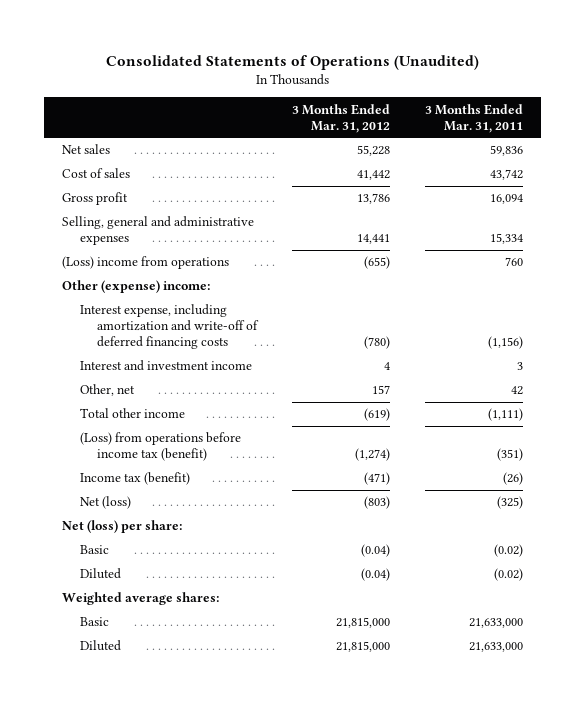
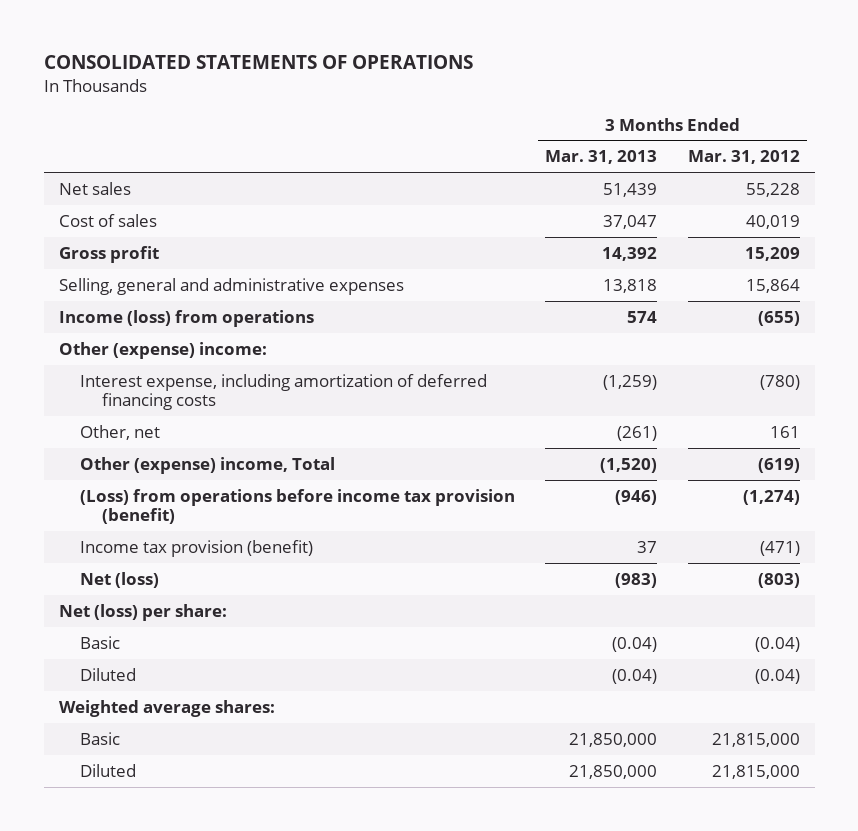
[105,54,479,70] Consolidated Statements of Operations (Unaudited) -> [43,55,473,70] CONSOLIDATED STATEMENTS OF OPERATIONS
[425,103,524,133] 3 Months Ended Mar. 31, 2011 -> none
none -> [545,150,658,165] Mar. 31, 2013
[357,170,391,181] 41,442 -> [745,214,800,229] 40,019
[357,193,391,205] 13,786 -> [744,246,800,261] 15,209
[357,234,391,245] 14,441 -> [745,278,800,293] 15,864
[61,256,229,270] (Loss) income from operations -> [58,309,314,327] Income (loss) from operations
[79,360,252,372] Interest and investment income -> none
[79,304,260,350] Interest expense, including amortization and write-off of deferred financing costs -> [80,373,488,411] Interest expense, including amortization of deferred financing costs
[372,385,391,395] 157 -> [769,425,800,438] 161
[79,408,185,419] Total other income -> [80,456,336,474] Other (expense) income, Total
[79,432,241,462] (Loss) from operations before income tax (benefit) -> [80,488,516,525] (Loss) from operations before income tax provision (benefit)
[79,472,190,486] Income tax (benefit) -> [80,539,314,557] Income tax provision (benefit)

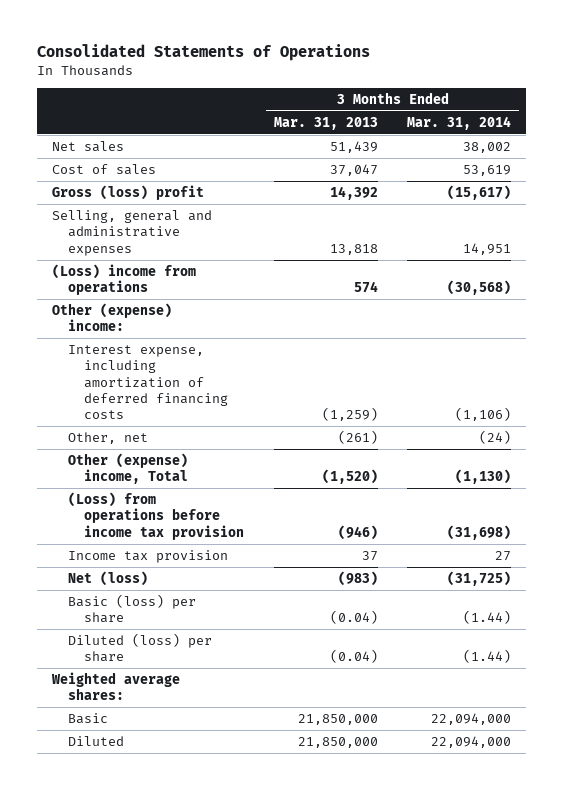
[43,55,473,70] CONSOLIDATED STATEMENTS OF OPERATIONS -> [37,44,371,62] Consolidated Statements of Operations
[687,150,800,165] Mar. 31, 2012 -> none
none -> [407,115,512,130] Mar. 31, 2014
[58,245,159,263] Gross profit -> [52,184,205,200] Gross (loss) profit
[58,309,314,327] Income (loss) from operations -> [52,263,197,296] (Loss) income from operations
[80,488,516,525] (Loss) from operations before income tax provision (benefit) -> [68,491,244,540] (Loss) from operations before income tax provision
[80,539,314,557] Income tax provision (benefit) -> [68,549,229,563] Income tax provision
[58,603,227,621] Net (loss) per share: -> none
[80,635,121,649] Basic -> [68,593,197,624] Basic (loss) per share
[80,667,137,681] Diluted -> [68,632,213,663] Diluted (loss) per share

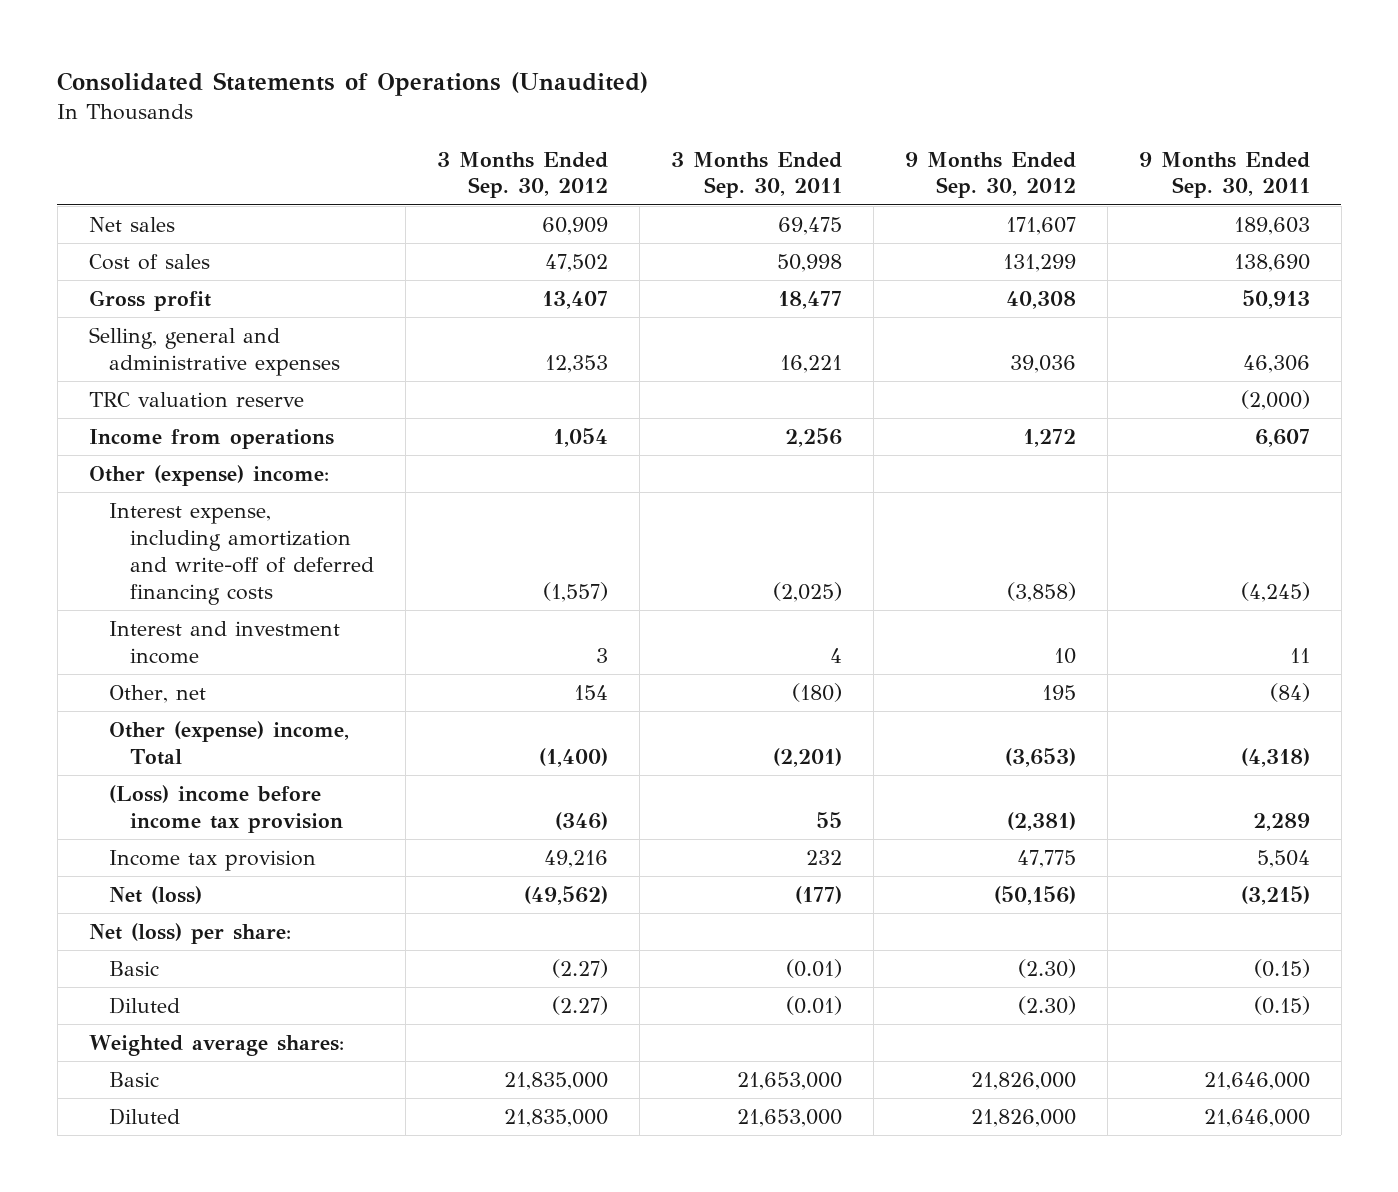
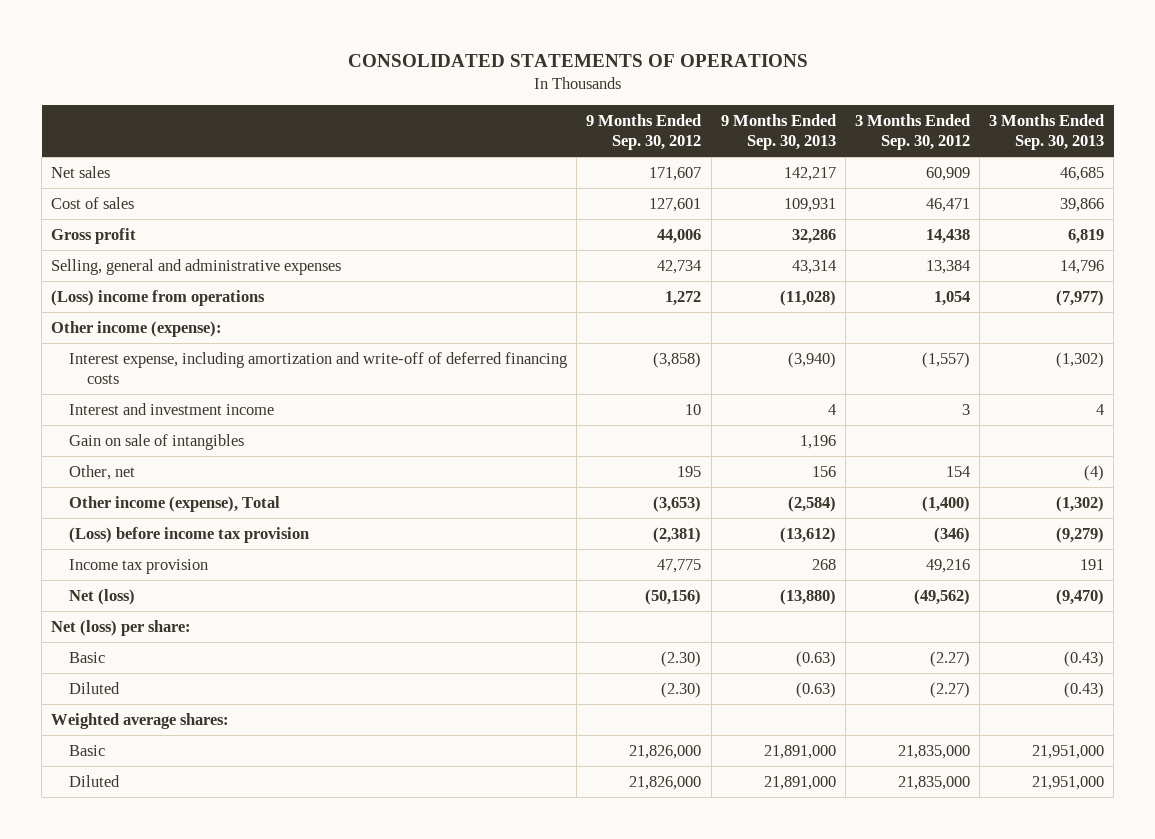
[57,72,649,97] Consolidated Statements of Operations (Unaudited) -> [347,53,808,67] CONSOLIDATED STATEMENTS OF OPERATIONS
[670,151,842,199] 3 Months Ended Sep. 30, 2011 -> none
[1138,151,1310,199] 9 Months Ended Sep. 30, 2011 -> none
none -> [720,113,836,151] 9 Months Ended Sep. 30, 2013
none -> [988,113,1104,151] 3 Months Ended Sep. 30, 2013
[88,392,304,409] TRC valuation reserve -> none
[545,254,609,273] 47,502 -> [925,197,970,212] 46,471
[1002,254,1076,273] 131,299 -> [649,197,702,212] 127,601
[542,291,609,310] 13,407 -> [925,228,970,244] 14,438
[1005,291,1076,310] 40,308 -> [657,228,702,244] 44,006
[545,354,609,373] 12,353 -> [925,259,970,274] 13,384
[1009,354,1076,373] 39,036 -> [657,259,702,274] 42,734
[88,429,334,450] Income from operations -> [51,289,266,306] (Loss) income from operations
[88,465,329,487] Other (expense) income: -> [51,320,223,337] Other income (expense):
none -> [69,433,245,450] Gain on sale of intangibles
[109,721,350,765] Other (expense) income, Total -> [69,495,281,512] Other income (expense), Total
[109,785,344,833] (Loss) income before income tax provision -> [69,526,310,543] (Loss) before income tax provision

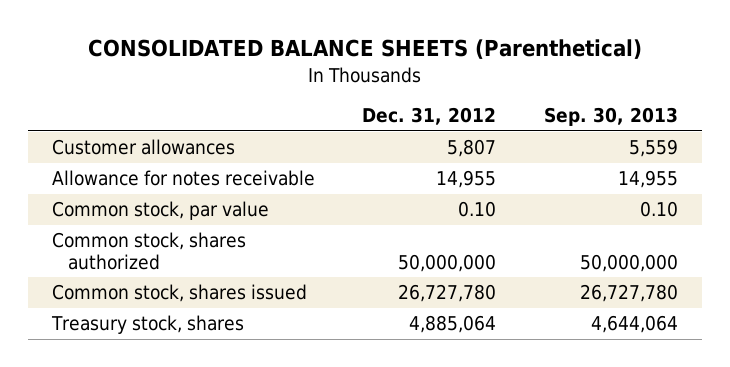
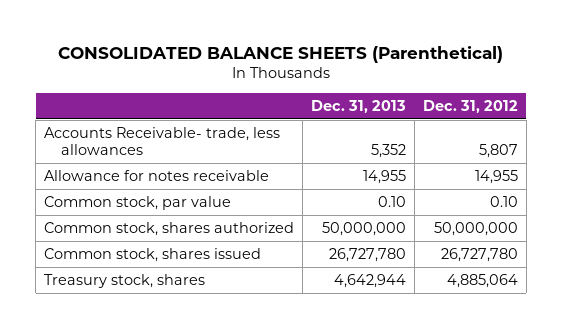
[544,107,679,127] Sep. 30, 2013 -> none
none -> [311,100,407,114] Dec. 31, 2013
[51,139,235,156] Customer allowances -> [44,127,281,156] Accounts Receivable- trade, less allowances

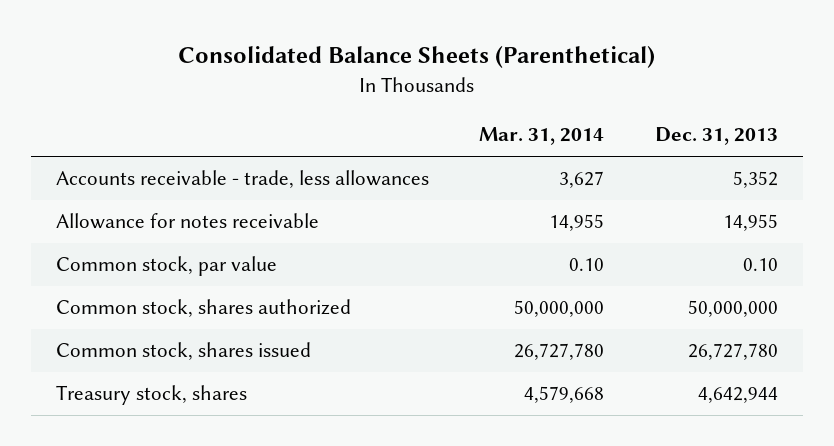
[58,45,504,63] CONSOLIDATED BALANCE SHEETS (Parenthetical) -> [177,46,655,69] Consolidated Balance Sheets (Parenthetical)
[423,100,519,114] Dec. 31, 2012 -> none
none -> [479,127,605,146] Mar. 31, 2014
[44,127,281,156] Accounts Receivable- trade, less allowances -> [55,170,429,189] Accounts receivable - trade, less allowances

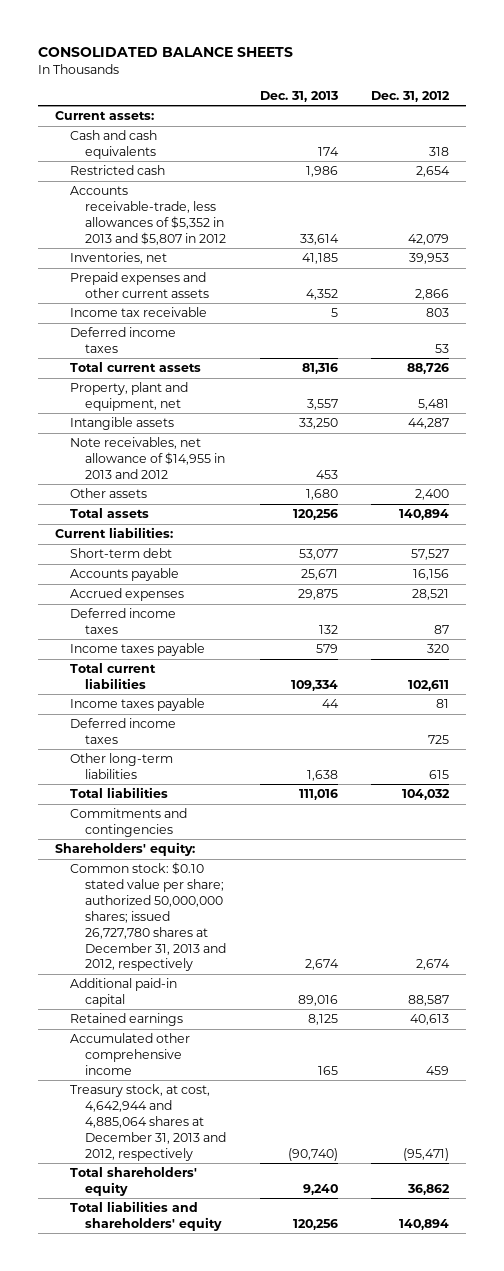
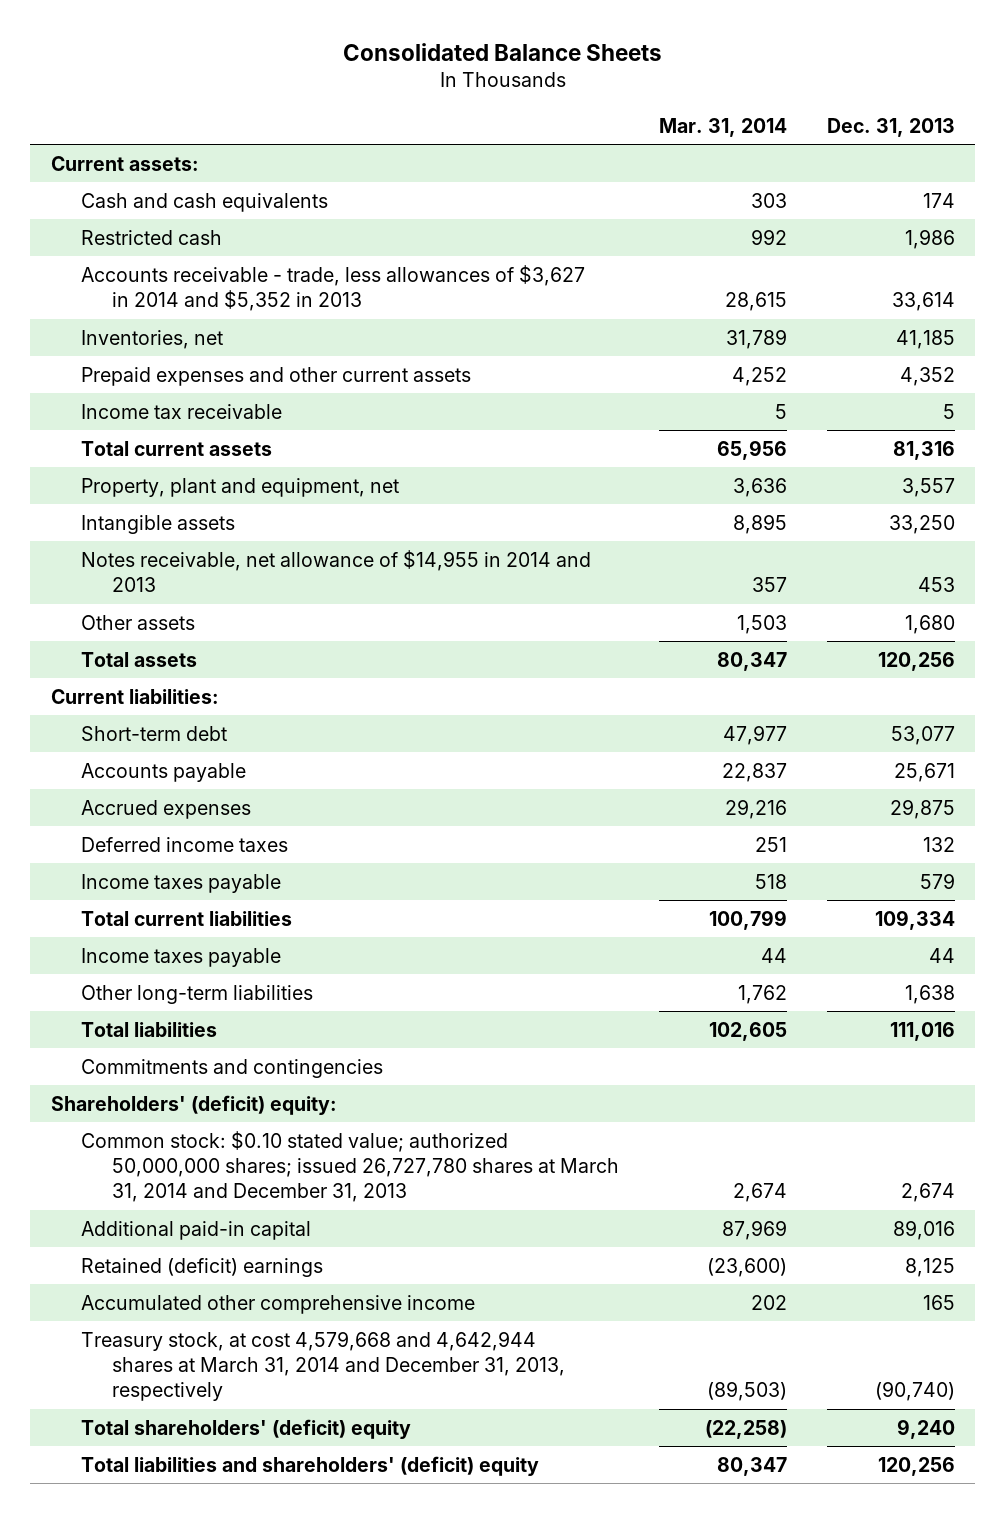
[37,46,293,57] CONSOLIDATED BALANCE SHEETS -> [342,42,662,61] Consolidated Balance Sheets
[371,91,451,103] Dec. 31, 2012 -> none
none -> [659,117,788,137] Mar. 31, 2014
[69,186,227,245] Accounts receivable-trade, less allowances of $5,352 in 2013 and $5,807 in 2012 -> [81,264,586,311] Accounts receivable - trade, less allowances of $3,627 in 2014 and $5,352 in 2013
[69,327,176,353] Deferred income taxes -> none
[69,437,226,479] Note receivables, net allowance of $14,955 in 2013 and 2012 -> [81,549,592,592] Notes receivable, net allowance of $14,955 in 2014 and 2013
[69,718,176,744] Deferred income taxes -> none
[54,842,195,857] Shareholders' equity: -> [50,1094,337,1115] Shareholders' (deficit) equity:
[69,862,227,972] Common stock: $0.10 stated value per share; authorized 50,000,000 shares; issued 26,727,780 shares at December 31, 2013 and 2012, respectively -> [81,1130,619,1203] Common stock: $0.10 stated value; authorized 50,000,000 shares; issued 26,727,780 shares at March 31, 2014 and December 31, 2013
[69,1013,183,1027] Retained earnings -> [81,1257,324,1277] Retained (deficit) earnings
[69,1084,227,1161] Treasury stock, at cost, 4,642,944 and 4,885,064 shares at December 31, 2013 and 2012, respectively -> [81,1330,565,1402] Treasury stock, at cost 4,579,668 and 4,642,944 shares at March 31, 2014 and December 31, 2013, respectively
[69,1167,197,1196] Total shareholders' equity -> [81,1418,412,1439] Total shareholders' (deficit) equity
[69,1201,223,1231] Total liabilities and shareholders' equity -> [81,1455,540,1476] Total liabilities and shareholders' (deficit) equity

